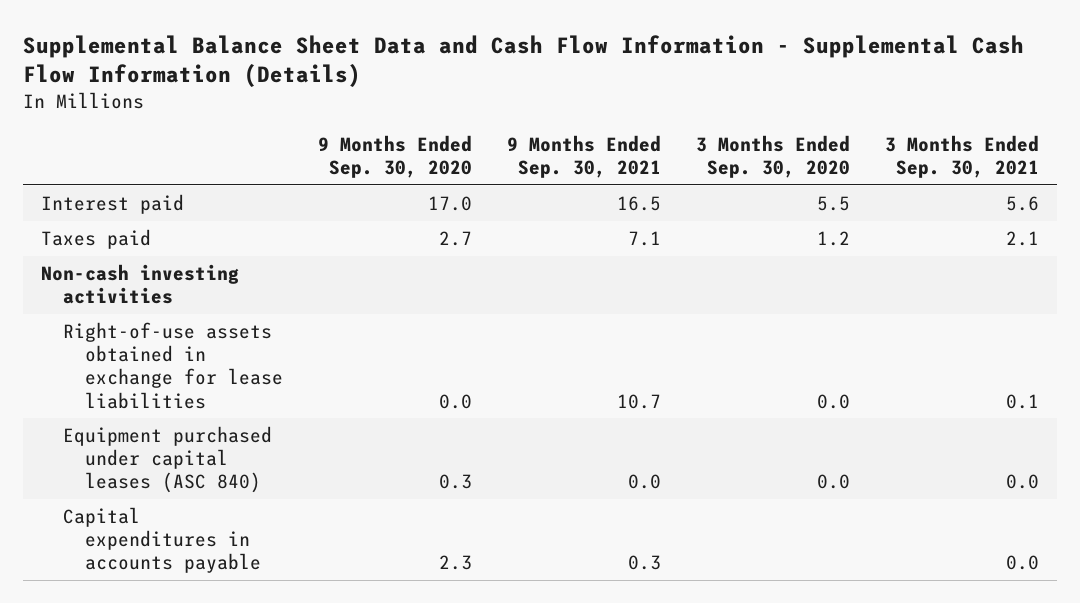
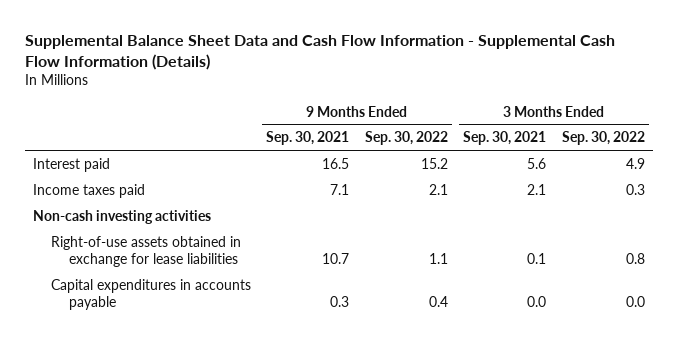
[318,134,473,179] 9 Months Ended Sep. 30, 2020 -> none
[696,134,851,179] 3 Months Ended Sep. 30, 2020 -> none
none -> [364,131,448,146] Sep. 30, 2022
none -> [561,131,645,146] Sep. 30, 2022
[40,229,151,250] Taxes paid -> [32,183,145,198] Income taxes paid
[62,426,272,494] Equipment purchased under capital leases (ASC 840) -> none

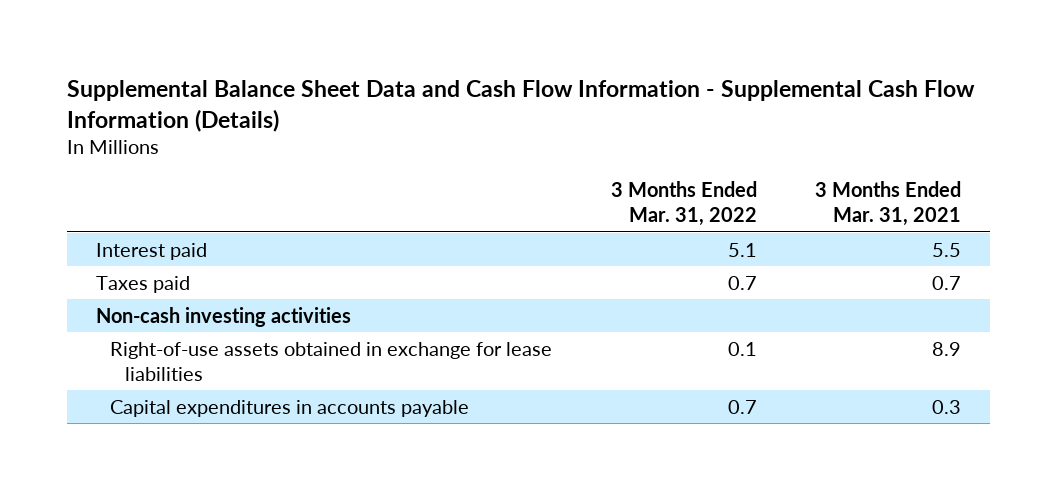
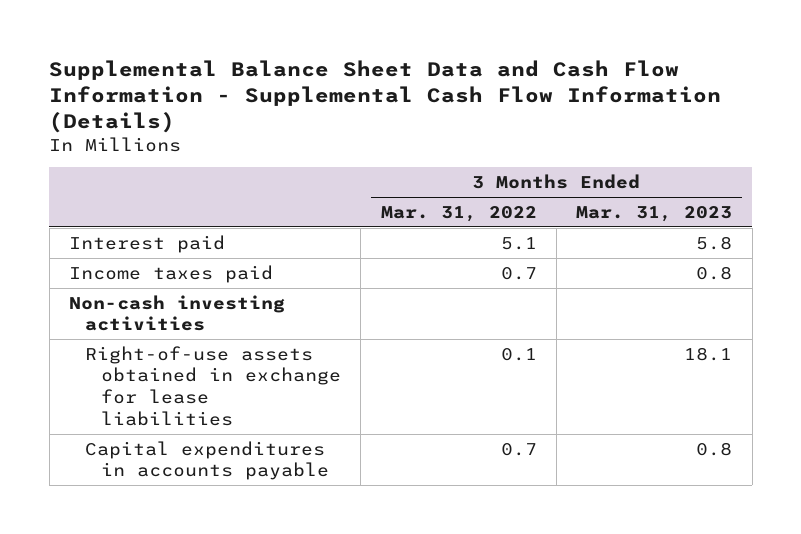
[814,180,961,227] 3 Months Ended Mar. 31, 2021 -> none
none -> [576,205,733,222] Mar. 31, 2023
[96,275,191,293] Taxes paid -> [69,264,274,283] Income taxes paid

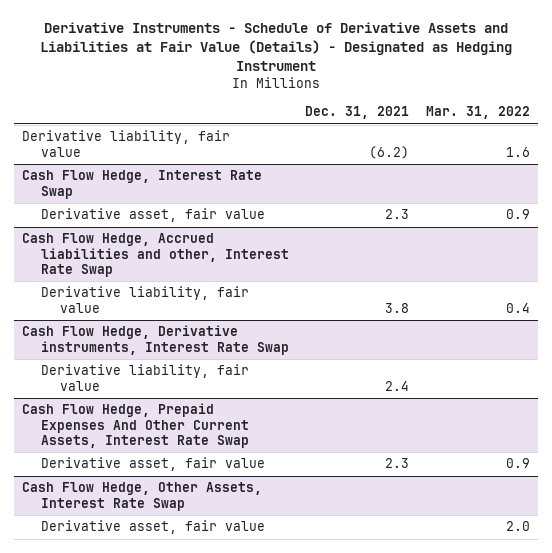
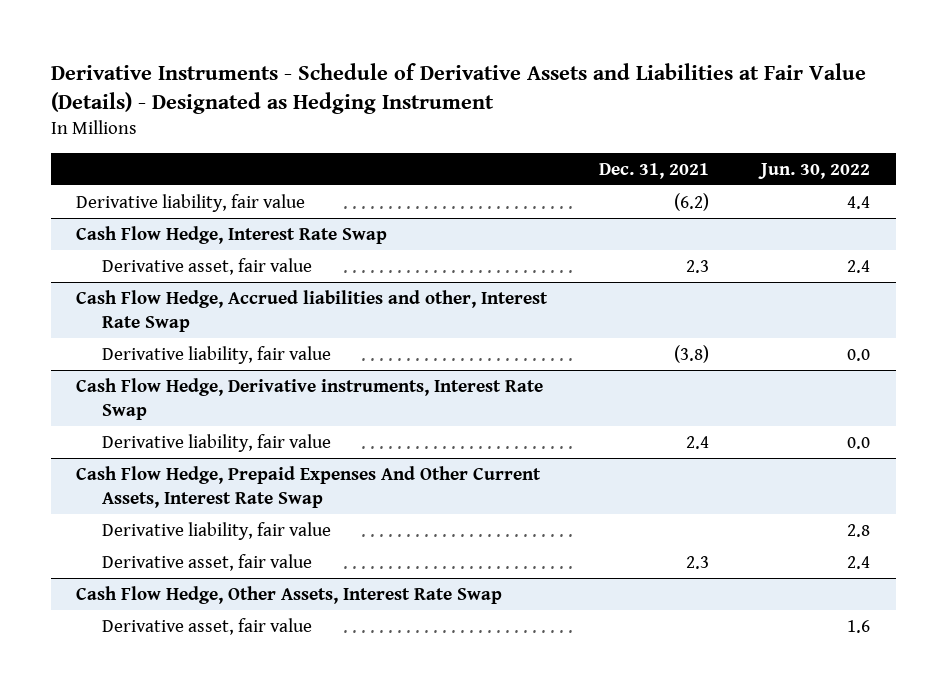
[425,106,530,120] Mar. 31, 2022 -> none
none -> [757,162,870,179] Jun. 30, 2022
[385,302,410,313] 3.8 -> [674,344,710,363] (3.8)
none -> [101,521,331,540] Derivative liability, fair value

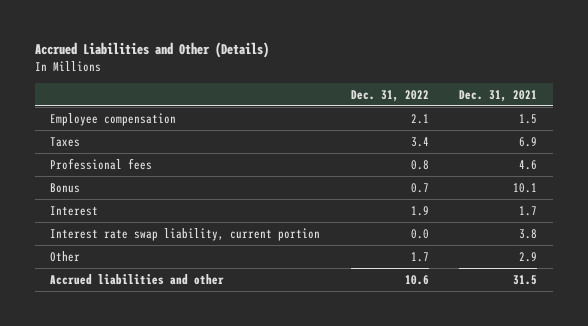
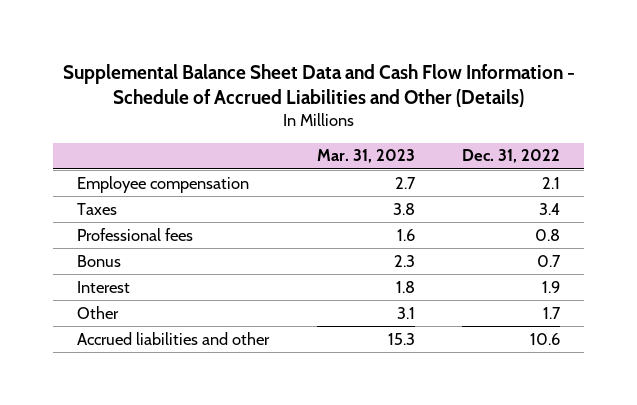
[34,42,269,59] Accrued Liabilities and Other (Details) -> [62,63,575,108] Supplemental Balance Sheet Data and Cash Flow Information - Schedule of Accrued Liabilities and Other (Details)
[459,89,538,102] Dec. 31, 2021 -> none
none -> [316,149,415,164] Mar. 31, 2023
[50,227,321,241] Interest rate swap liability, current portion -> none

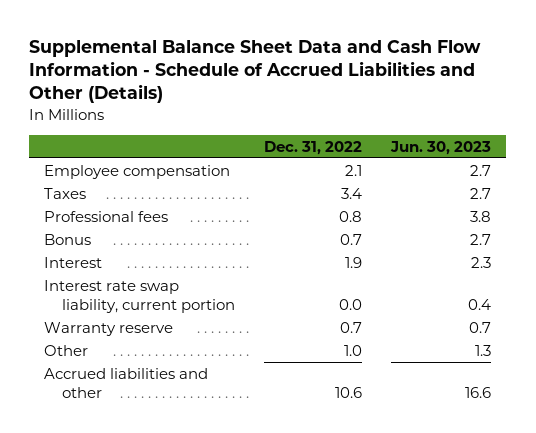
[316,149,415,164] Mar. 31, 2023 -> none
none -> [390,140,492,155] Jun. 30, 2023
none -> [44,279,235,314] Interest rate swap liability, current portion
none -> [44,321,174,336] Warranty reserve
[543,306,562,319] 1.7 -> [343,344,362,356] 1.0

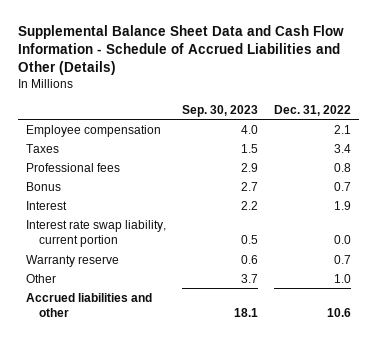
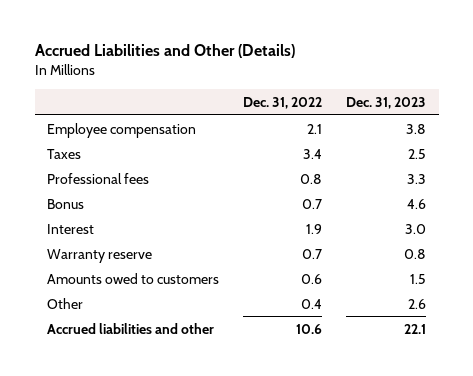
[17,24,344,76] Supplemental Balance Sheet Data and Cash Flow Information - Schedule of Accrued Liabilities and Other (Details) -> [34,44,295,59] Accrued Liabilities and Other (Details)
[181,104,258,117] Sep. 30, 2023 -> none
none -> [346,96,427,109] Dec. 31, 2023
[25,219,166,247] Interest rate swap liability, current portion -> none
none -> [46,272,219,284] Amounts owed to customers
[333,273,351,283] 1.0 -> [301,298,323,309] 0.4

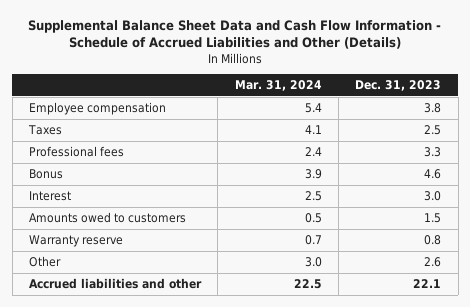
[34,44,295,59] Accrued Liabilities and Other (Details) -> [28,19,442,50] Supplemental Balance Sheet Data and Cash Flow Information - Schedule of Accrued Liabilities and Other (Details)
[243,96,323,109] Dec. 31, 2022 -> none
none -> [234,80,322,92] Mar. 31, 2024
[46,248,152,263] Warranty reserve -> [28,235,123,248] Warranty reserve

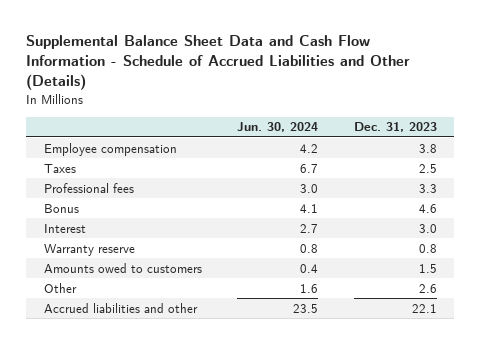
[234,80,322,92] Mar. 31, 2024 -> none
none -> [237,122,319,133] Jun. 30, 2024
[28,212,186,224] Amounts owed to customers -> [43,262,202,273] Amounts owed to customers

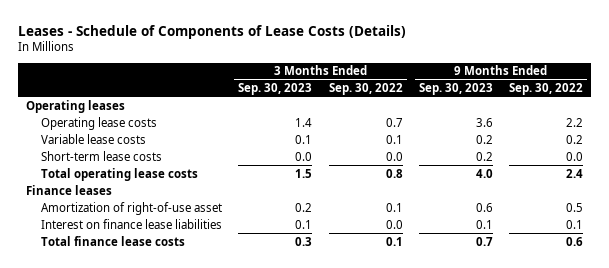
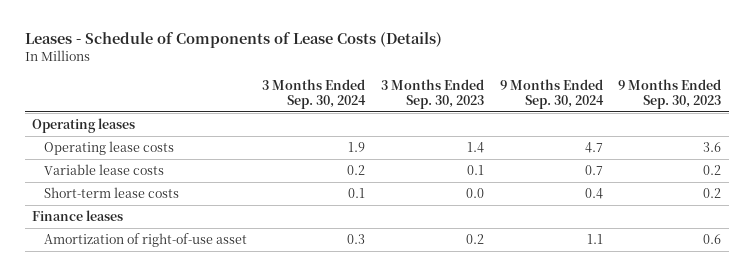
[328,83,403,96] Sep. 30, 2022 -> none
[509,83,584,96] Sep. 30, 2022 -> none
none -> [262,79,367,110] 3 Months Ended Sep. 30, 2024
none -> [499,79,604,110] 9 Months Ended Sep. 30, 2024
[41,167,199,181] Total operating lease costs -> none
[41,218,223,229] Interest on finance lease liabilities -> none
[41,235,186,246] Total finance lease costs -> none

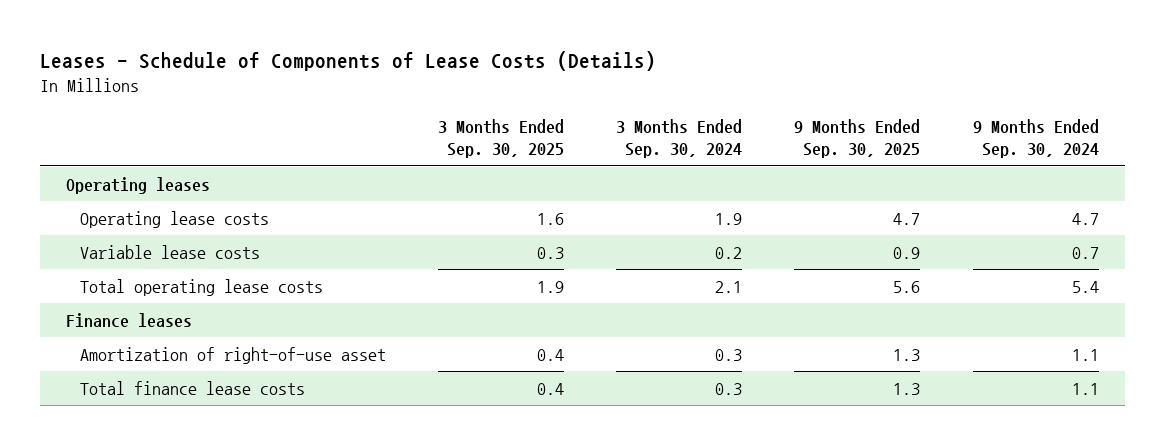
[380,79,484,110] 3 Months Ended Sep. 30, 2023 -> none
[618,79,722,110] 9 Months Ended Sep. 30, 2023 -> none
none -> [437,118,564,159] 3 Months Ended Sep. 30, 2025
none -> [794,118,921,159] 9 Months Ended Sep. 30, 2025
[43,186,179,198] Short-term lease costs -> none
none -> [79,278,323,296] Total operating lease costs
none -> [79,380,305,395] Total finance lease costs

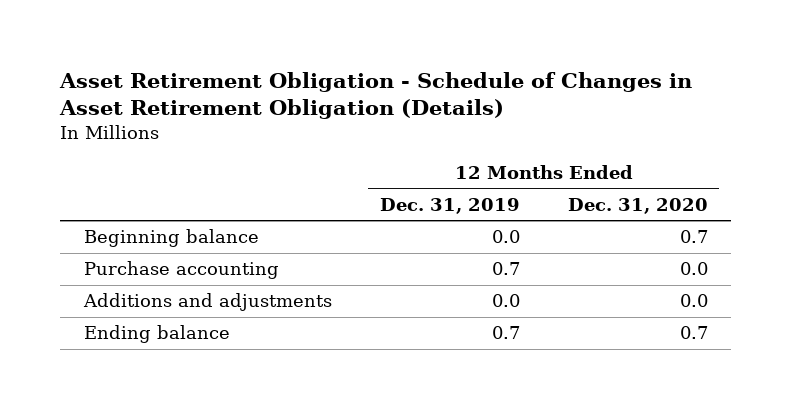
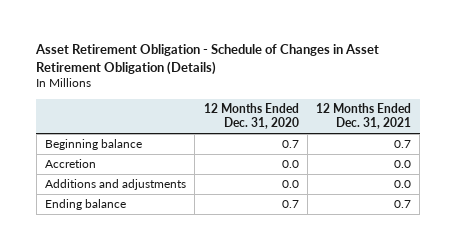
[379,197,520,214] Dec. 31, 2019 -> none
none -> [315,103,411,130] 12 Months Ended Dec. 31, 2021
[83,261,279,280] Purchase accounting -> none
none -> [45,159,97,169] Accretion

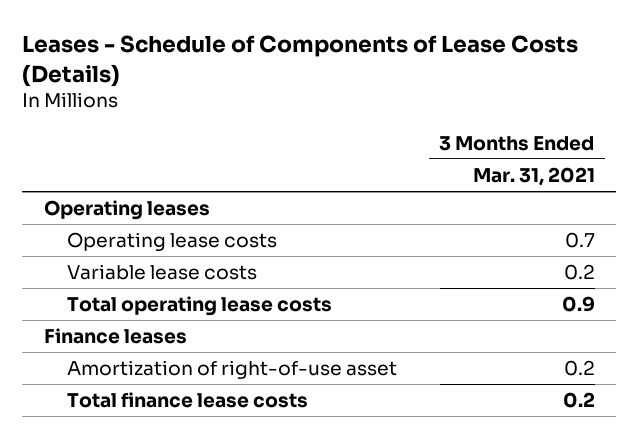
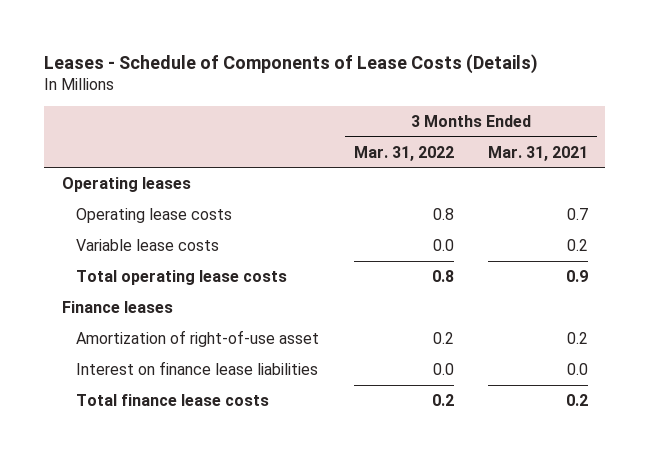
none -> [353,145,454,161] Mar. 31, 2022
none -> [76,360,319,375] Interest on finance lease liabilities

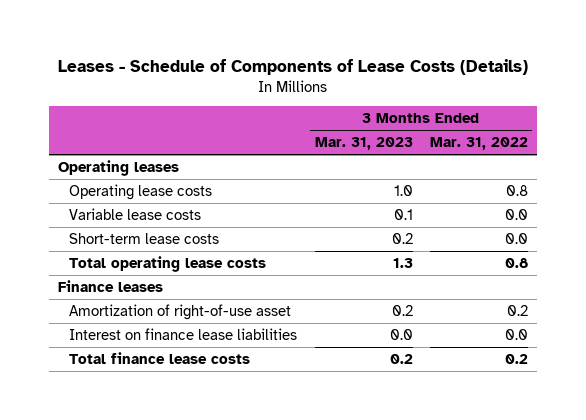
[488,145,589,161] Mar. 31, 2021 -> none
none -> [314,137,413,151] Mar. 31, 2023
none -> [69,232,220,244] Short-term lease costs

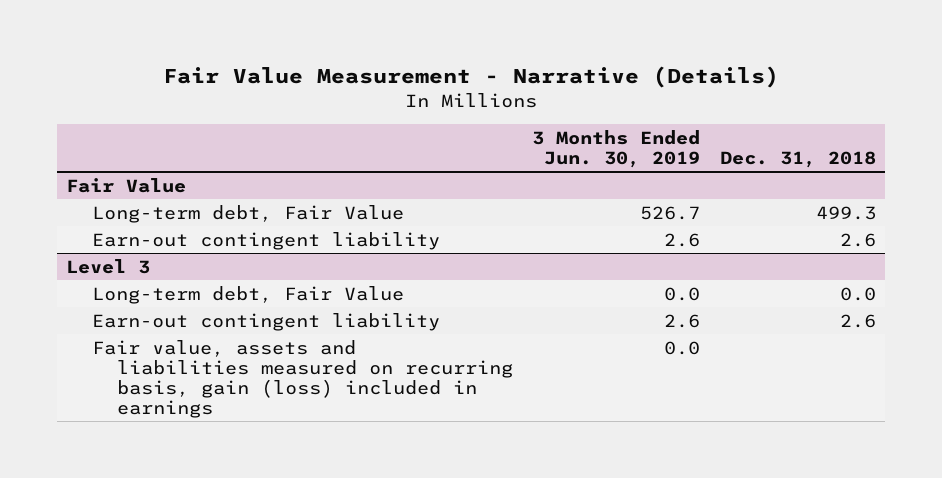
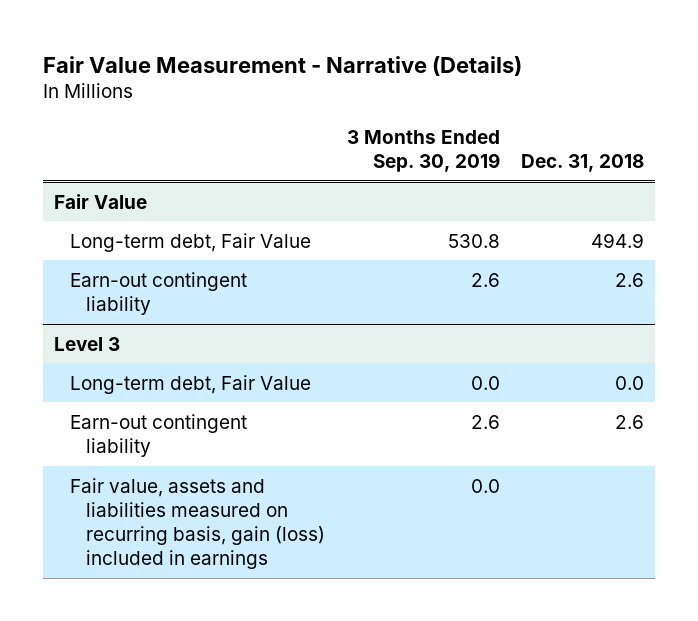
[532,129,701,168] 3 Months Ended Jun. 30, 2019 -> none
none -> [346,129,500,173] 3 Months Ended Sep. 30, 2019
[815,205,876,220] 499.3 -> [591,232,645,248] 494.9

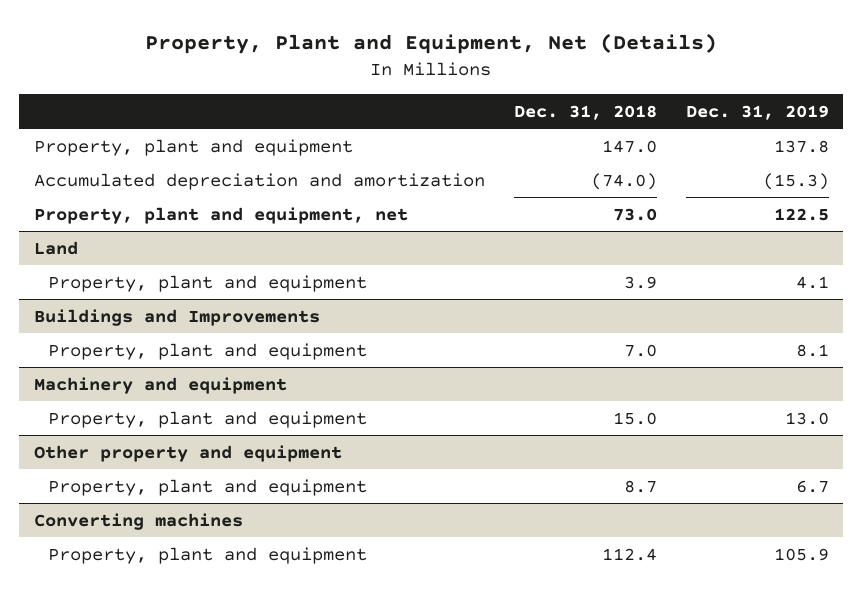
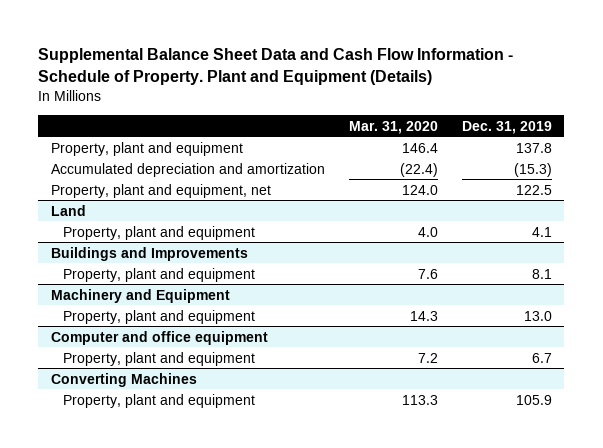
[145,32,718,54] Property, Plant and Equipment, Net (Details) -> [38,48,514,86] Supplemental Balance Sheet Data and Cash Flow Information - Schedule of Property. Plant and Equipment (Details)
[513,104,657,120] Dec. 31, 2018 -> none
none -> [348,120,438,134] Mar. 31, 2020
[33,376,287,394] Machinery and equipment -> [50,288,230,303] Machinery and Equipment
[33,444,342,462] Other property and equipment -> none
none -> [50,330,268,345] Computer and office equipment
[33,512,243,530] Converting machines -> [50,372,197,387] Converting Machines

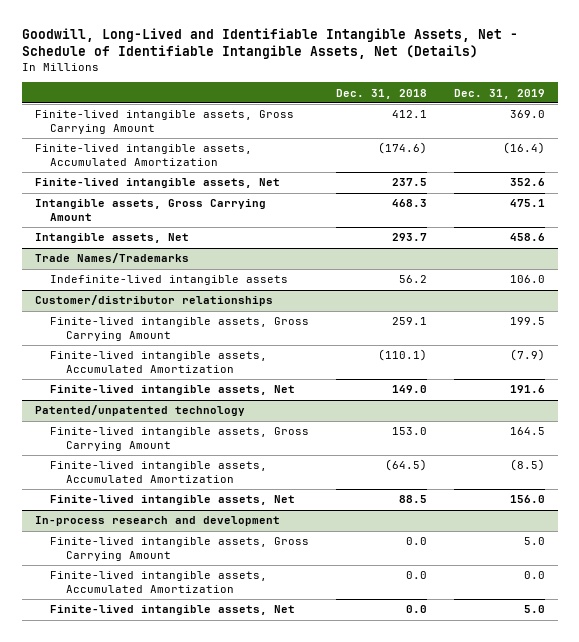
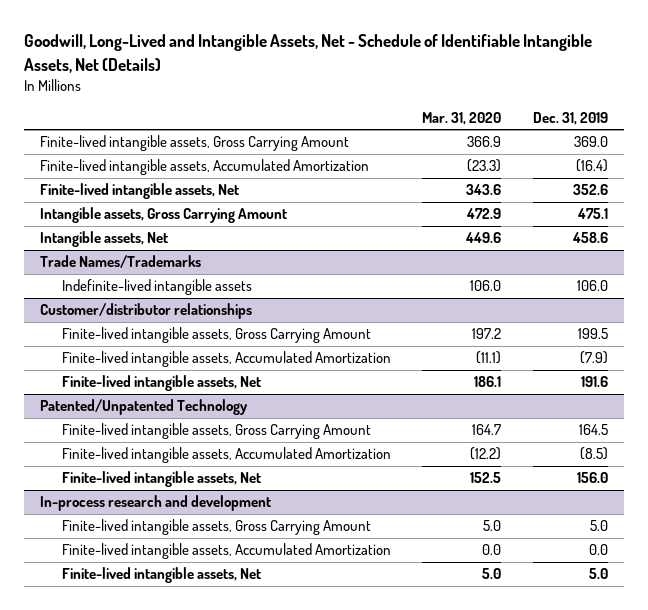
[21,27,518,60] Goodwill, Long-Lived and Identifiable Intangible Assets, Net - Schedule of Identifiable Intangible Assets, Net (Details) -> [24,34,593,73] Goodwill, Long-Lived and Intangible Assets, Net - Schedule of Identifiable Intangible Assets, Net (Details)
[335,88,427,99] Dec. 31, 2018 -> none
none -> [422,111,502,125] Mar. 31, 2020
[34,405,245,417] Patented/unpatented technology -> [40,399,249,416] Patented/Unpatented Technology

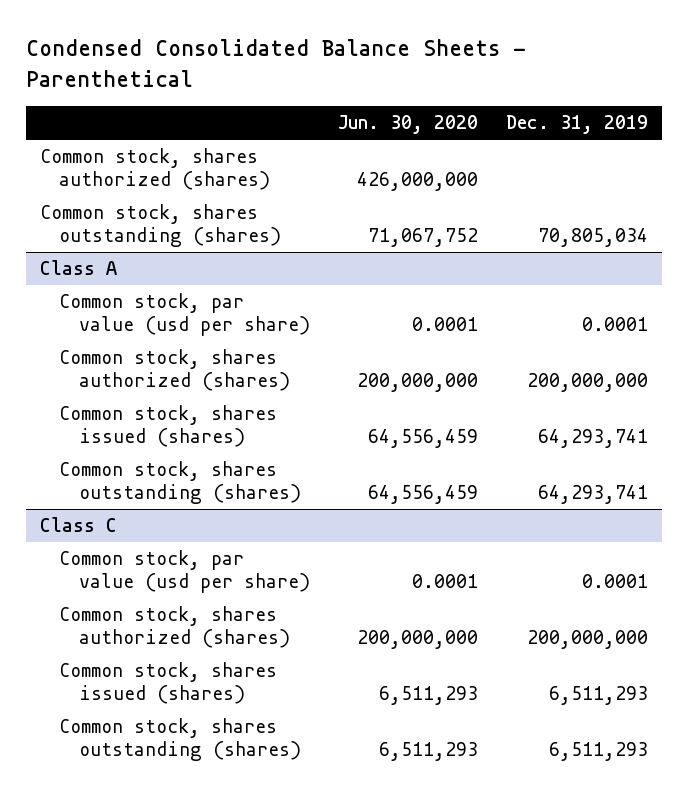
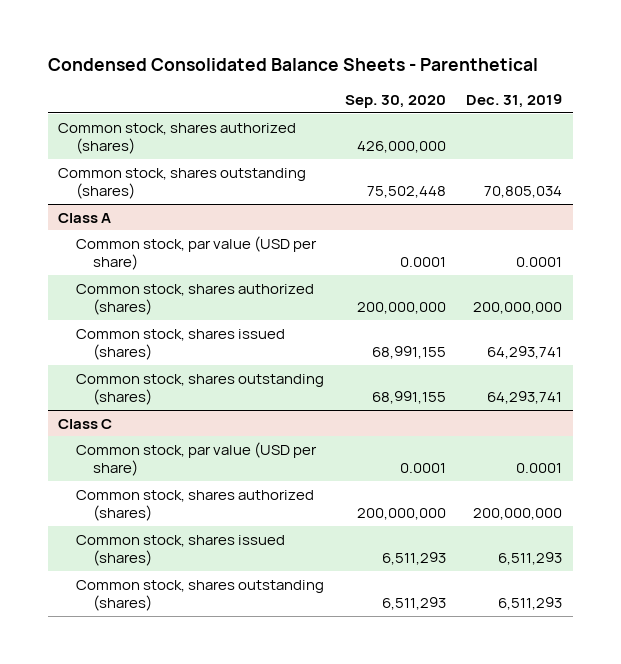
[337,115,478,135] Jun. 30, 2020 -> none
none -> [344,95,446,109] Sep. 30, 2020
[59,293,310,336] Common stock, par value (usd per share) -> [75,235,317,271] Common stock, par value (USD per share)
[59,550,310,593] Common stock, par value (usd per share) -> [75,441,317,477] Common stock, par value (USD per share)

